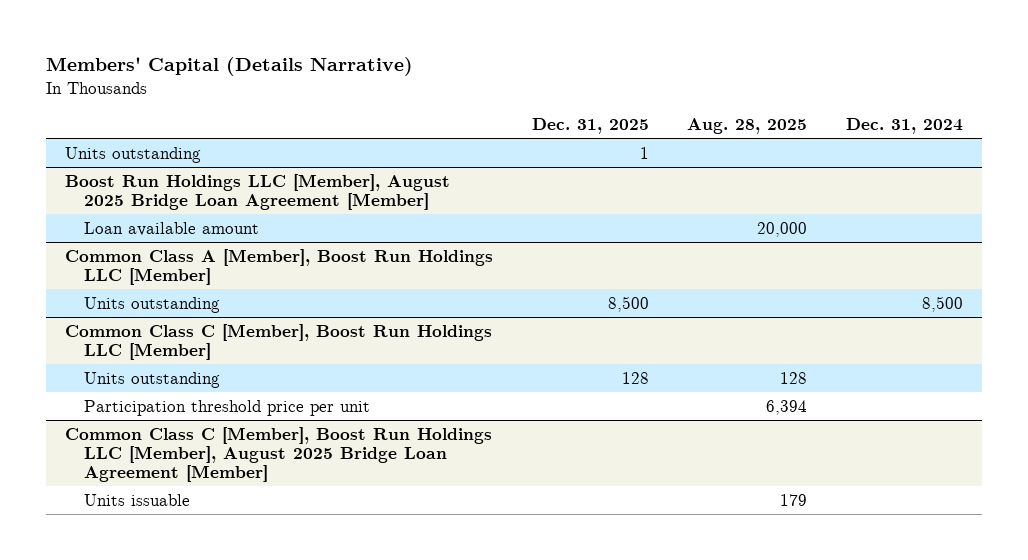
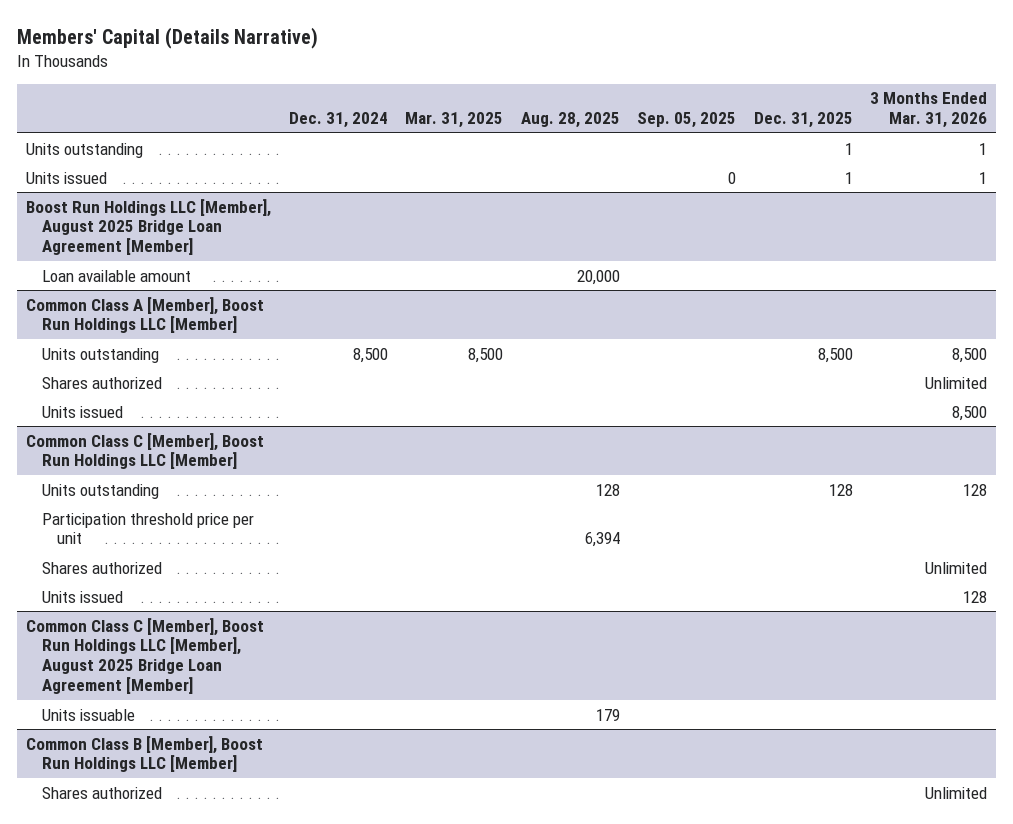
none -> [405,112,504,129] Mar. 31, 2025
none -> [637,112,737,129] Sep. 05, 2025
none -> [870,92,988,129] 3 Months Ended Mar. 31, 2026
none -> [25,171,107,184] Units issued
none -> [41,376,162,389] Shares authorized
none -> [41,405,123,418] Units issued
none -> [41,561,162,574] Shares authorized
none -> [41,590,123,603] Units issued
none -> [25,735,263,773] Common Class B [Member], Boost Run Holdings LLC [Member]
none -> [41,786,162,799] Shares authorized

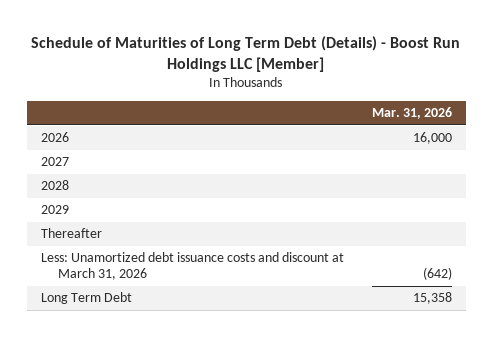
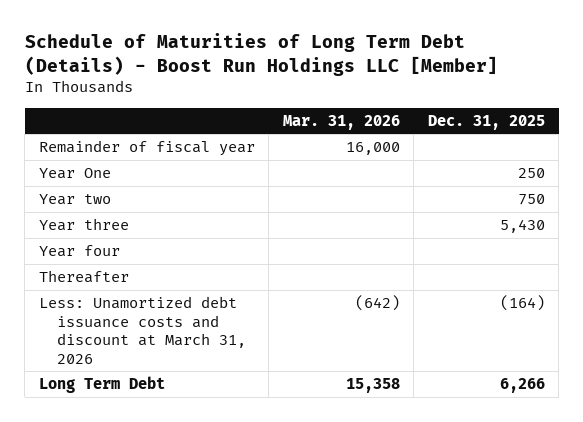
none -> [427,114,545,130] Dec. 31, 2025
[40,132,69,143] 2026 -> [38,140,255,157] Remainder of fiscal year
[40,157,69,167] 2027 -> [38,168,111,180] Year One
[40,180,69,191] 2028 -> [38,194,111,206] Year two
[40,205,69,215] 2029 -> [38,218,129,232] Year three
none -> [38,245,120,258] Year four

